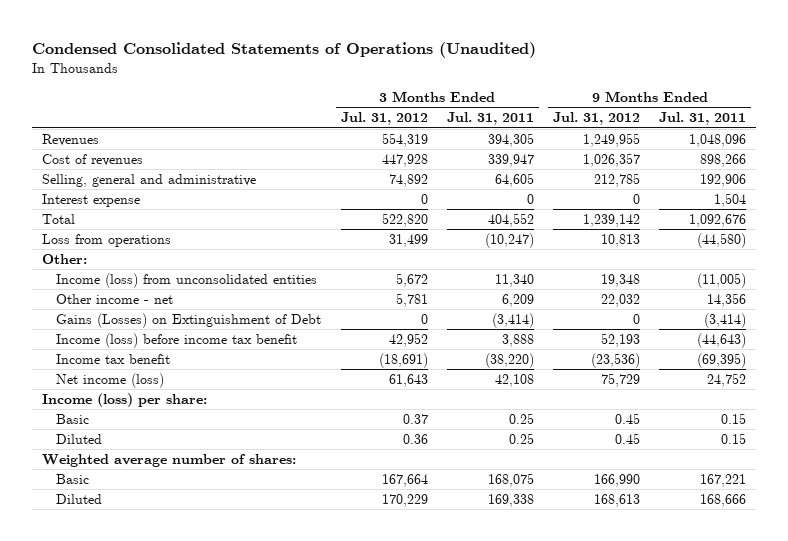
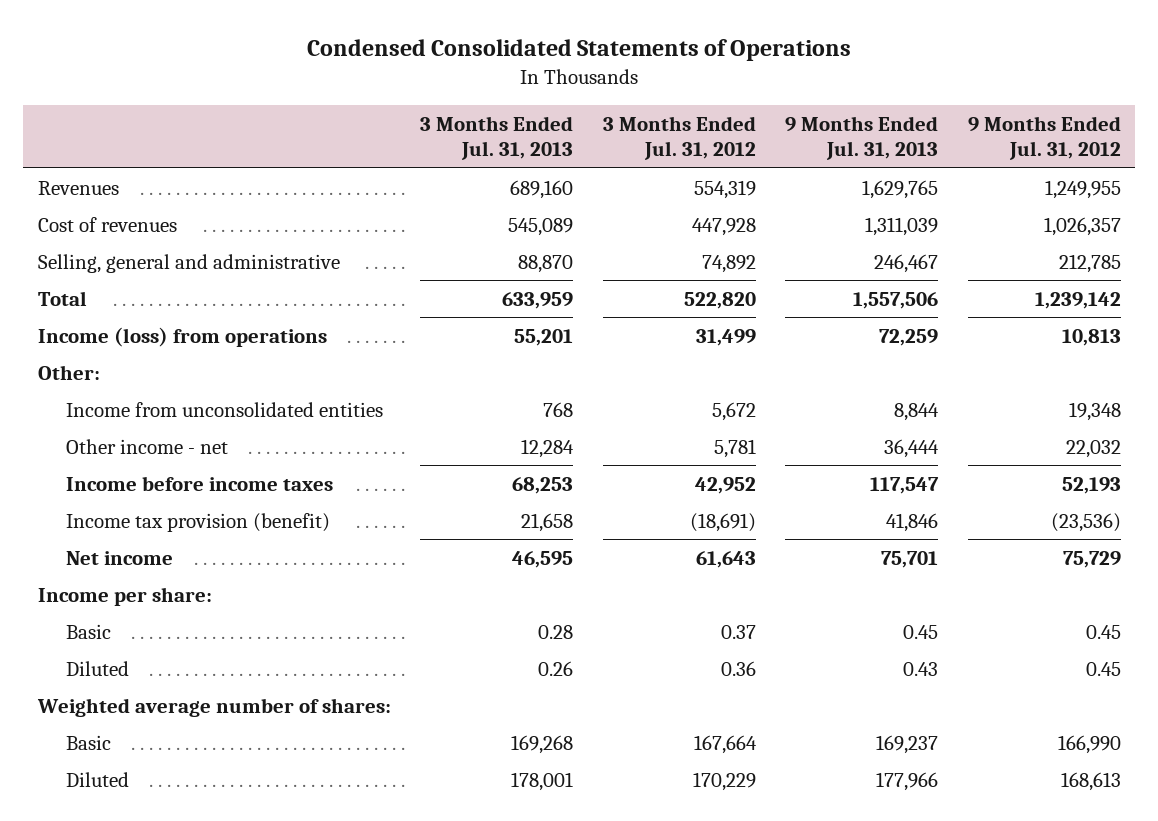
[32,41,537,58] Condensed Consolidated Statements of Operations (Unaudited) -> [307,38,852,61] Condensed Consolidated Statements of Operations
[446,112,534,126] Jul. 31, 2011 -> none
[659,112,747,126] Jul. 31, 2011 -> none
none -> [420,115,574,161] 3 Months Ended Jul. 31, 2013
none -> [785,115,939,161] 9 Months Ended Jul. 31, 2013
[41,194,140,208] Interest expense -> none
[41,234,171,248] Loss from operations -> [37,326,327,347] Income (loss) from operations
[56,273,318,289] Income (loss) from unconsolidated entities -> [66,401,384,417] Income from unconsolidated entities
[56,313,322,329] Gains (Losses) on Extinguishment of Debt -> none
[56,333,298,349] Income (loss) before income tax benefit -> [66,475,334,491] Income before income taxes
[56,354,171,365] Income tax benefit -> [66,512,331,532] Income tax provision (benefit)
[56,373,165,389] Net income (loss) -> [66,550,174,565] Net income
[41,393,207,408] Income (loss) per share: -> [37,586,212,606] Income per share:

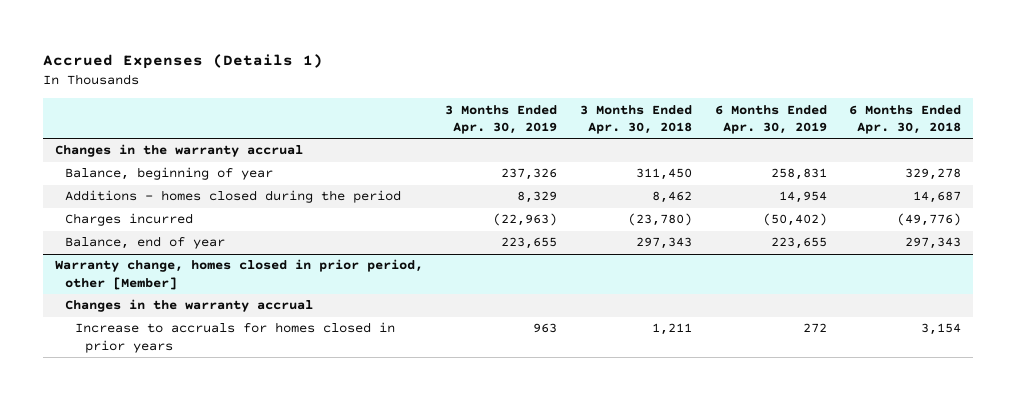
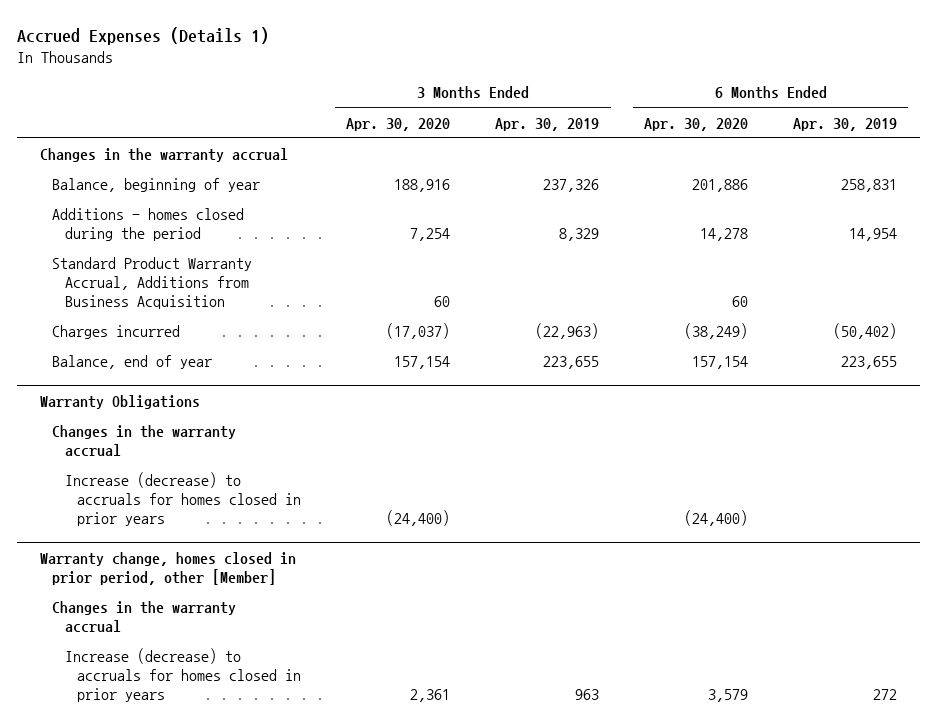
[579,104,692,135] 3 Months Ended Apr. 30, 2018 -> none
[849,104,962,135] 6 Months Ended Apr. 30, 2018 -> none
none -> [346,117,451,131] Apr. 30, 2020
none -> [644,117,749,131] Apr. 30, 2020
none -> [52,257,253,310] Standard Product Warranty Accrual, Additions from Business Acquisition
none -> [39,394,200,409] Warranty Obligations
none -> [52,425,237,458] Changes in the warranty accrual
none -> [64,472,302,527] Increase (decrease) to accruals for homes closed in prior years
[74,322,395,353] Increase to accruals for homes closed in prior years -> [64,648,302,703] Increase (decrease) to accruals for homes closed in prior years

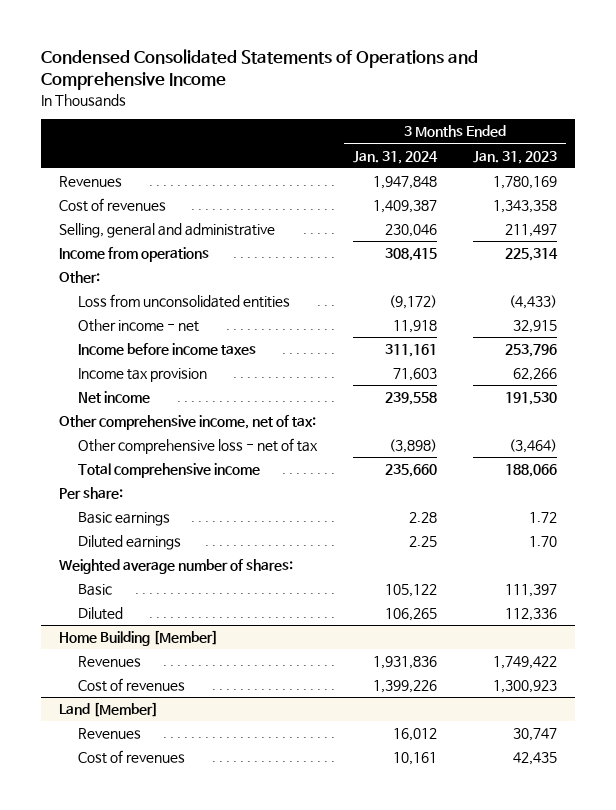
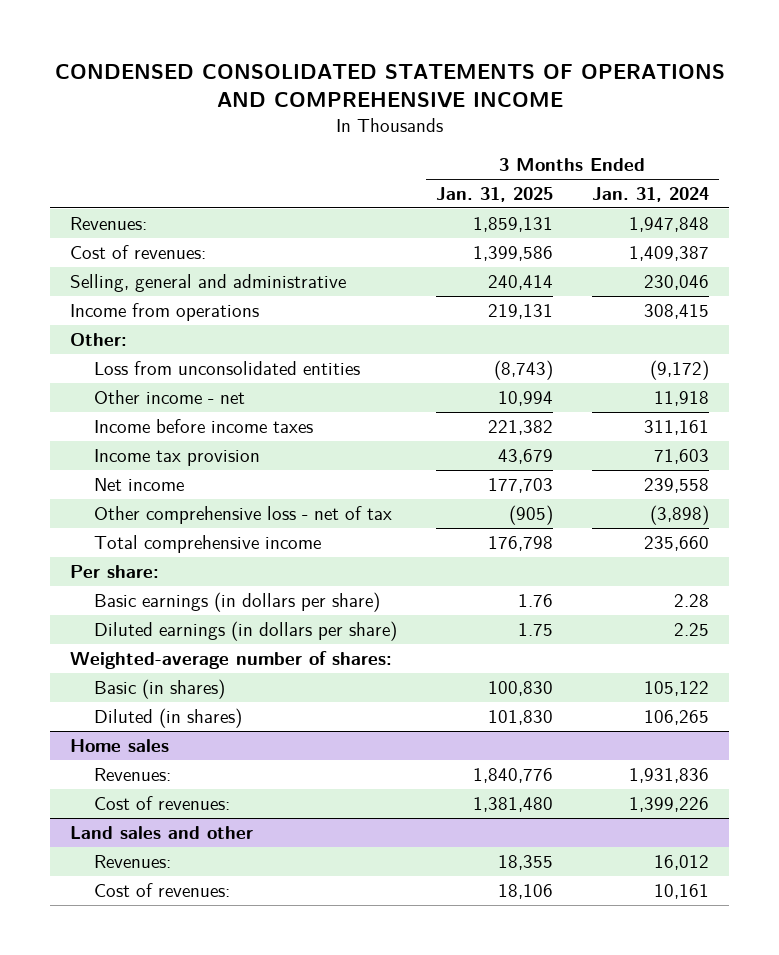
[41,49,479,91] Condensed Consolidated Statements of Operations and Comprehensive Income -> [54,63,725,109] CONDENSED CONSOLIDATED STATEMENTS OF OPERATIONS AND COMPREHENSIVE INCOME
[472,150,557,164] Jan. 31, 2023 -> none
none -> [435,186,553,202] Jan. 31, 2025
[59,176,123,188] Revenues -> [70,216,148,230] Revenues:
[59,198,167,213] Cost of revenues -> [70,244,207,259] Cost of revenues:
[59,415,317,431] Other comprehensive income, net of tax: -> none
[77,512,170,527] Basic earnings -> [93,591,380,612] Basic earnings (in dollars per share)
[77,535,181,551] Diluted earnings -> [93,620,397,641] Diluted earnings (in dollars per share)
[59,559,294,575] Weighted average number of shares: -> [70,650,393,669] Weighted-average number of shares:
[77,584,112,597] Basic -> [93,678,225,699] Basic (in shares)
[77,607,123,621] Diluted -> [93,707,242,728] Diluted (in shares)
[59,630,219,647] Home Building [Member] -> [70,738,170,752] Home sales
[77,656,141,668] Revenues -> [93,767,171,781] Revenues:
[77,678,185,693] Cost of revenues -> [93,795,230,810] Cost of revenues:
[59,702,159,718] Land [Member] -> [70,825,254,839] Land sales and other
[77,728,141,740] Revenues -> [93,854,171,868] Revenues:
[77,750,185,765] Cost of revenues -> [93,882,230,897] Cost of revenues:

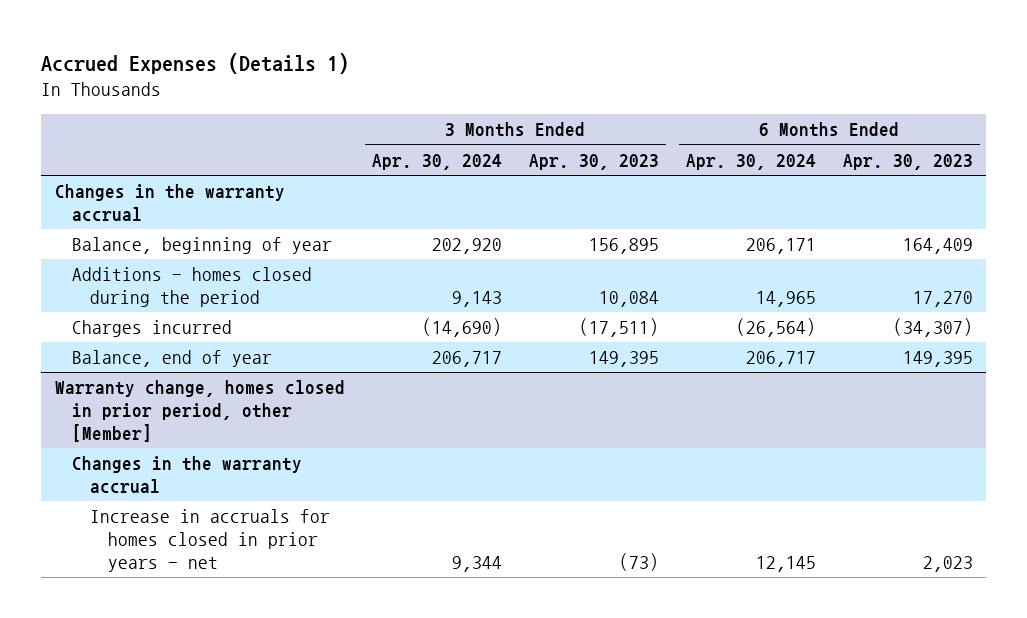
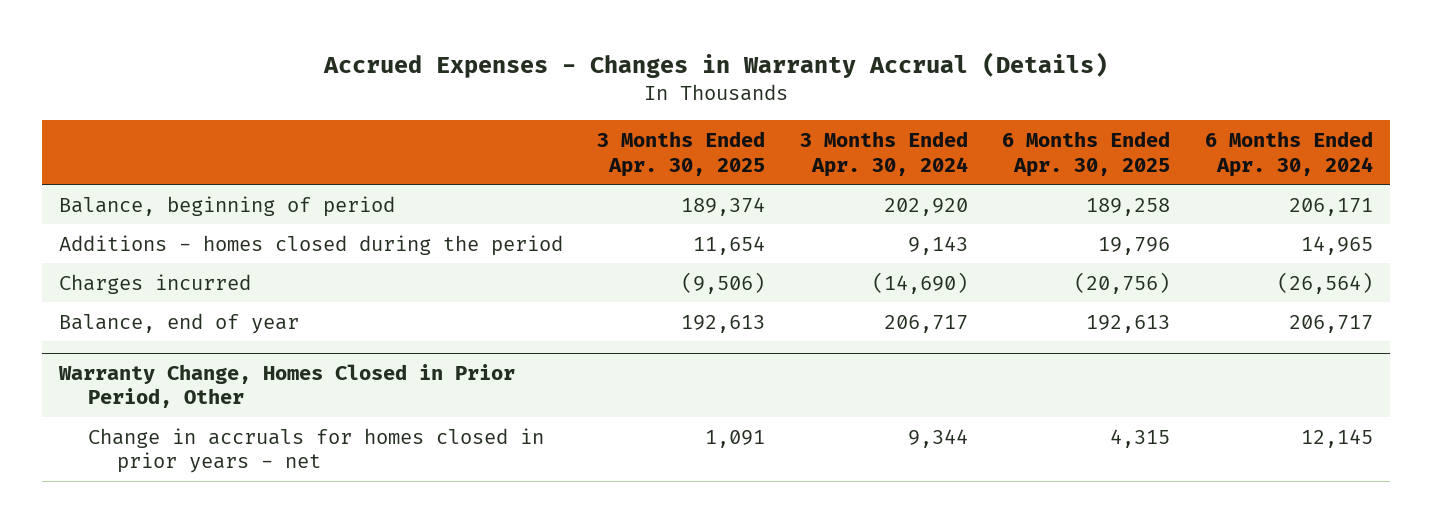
[41,53,350,75] Accrued Expenses (Details 1) -> [322,52,1108,79] Accrued Expenses - Changes in Warranty Accrual (Details)
[528,153,659,170] Apr. 30, 2023 -> none
[842,153,973,170] Apr. 30, 2023 -> none
none -> [597,131,766,177] 3 Months Ended Apr. 30, 2025
none -> [1002,131,1171,177] 6 Months Ended Apr. 30, 2025
[54,184,285,223] Changes in the warranty accrual -> none
[72,237,333,255] Balance, beginning of year -> [58,195,395,217] Balance, beginning of period
[72,456,303,495] Changes in the warranty accrual -> none
[54,380,345,443] Warranty change, homes closed in prior period, other [Member] -> [57,363,515,409] Warranty Change, Homes Closed in Prior Period, Other
[90,509,331,573] Increase in accruals for homes closed in prior years - net -> [88,427,545,474] Change in accruals for homes closed in prior years - net

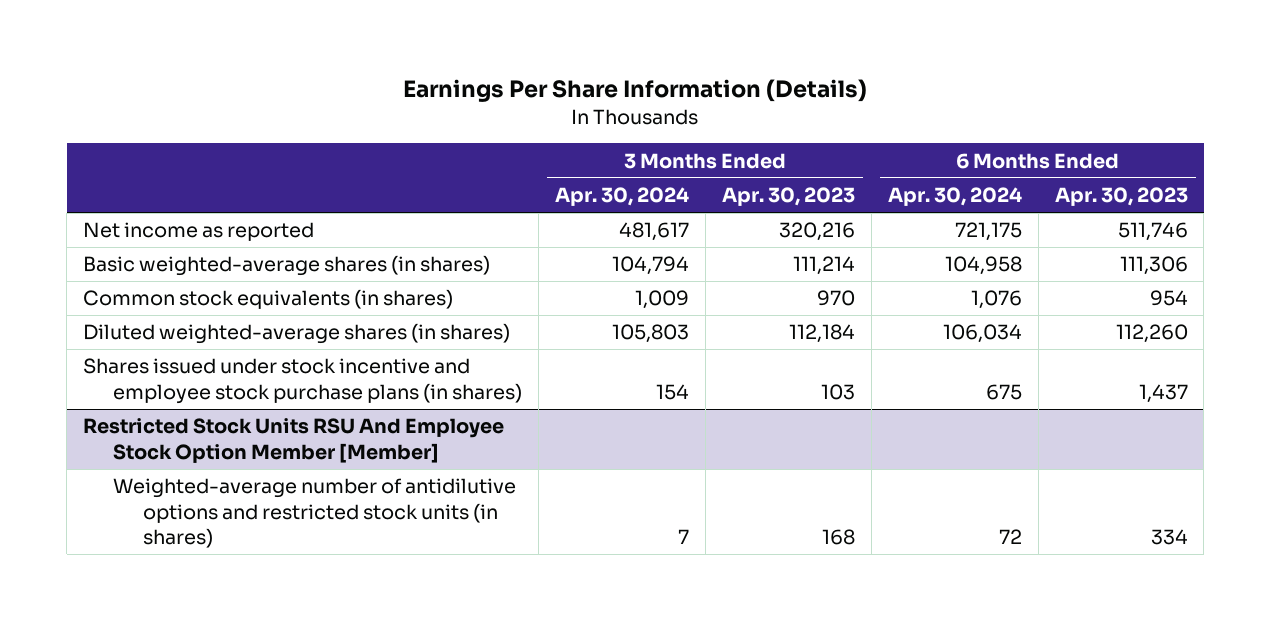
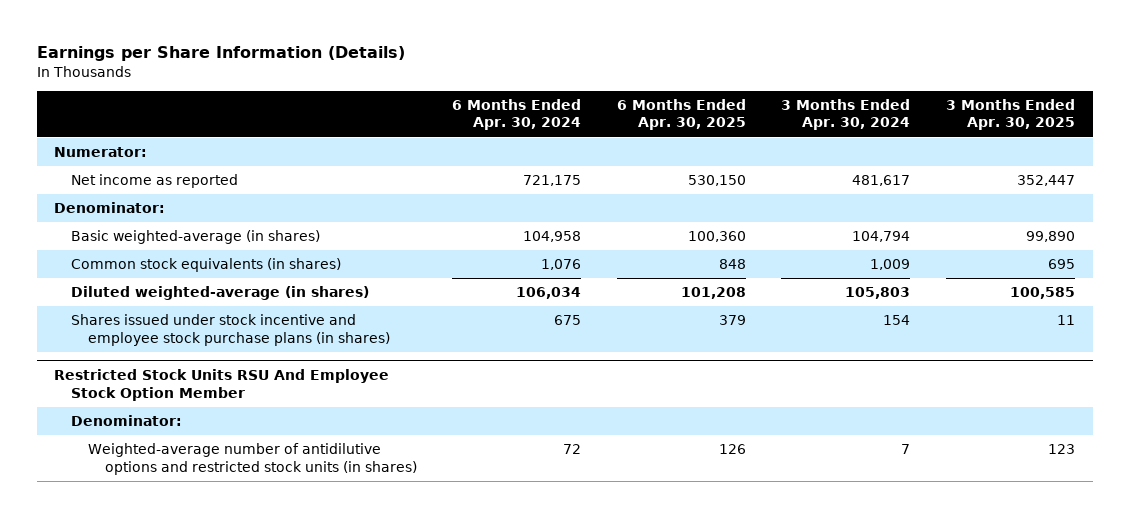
[403,79,868,103] Earnings Per Share Information (Details) -> [36,46,405,62] Earnings per Share Information (Details)
[721,187,855,207] Apr. 30, 2023 -> none
[1054,187,1188,207] Apr. 30, 2023 -> none
none -> [616,98,746,131] 6 Months Ended Apr. 30, 2025
none -> [945,98,1075,131] 3 Months Ended Apr. 30, 2025
none -> [54,147,148,158] Numerator:
none -> [54,202,166,214] Denominator:
[83,255,491,277] Basic weighted-average shares (in shares) -> [71,230,321,245] Basic weighted-average (in shares)
[83,323,511,345] Diluted weighted-average shares (in shares) -> [71,286,370,301] Diluted weighted-average (in shares)
[83,418,505,463] Restricted Stock Units RSU And Employee Stock Option Member [Member] -> [54,369,390,401] Restricted Stock Units RSU And Employee Stock Option Member
none -> [71,415,183,427] Denominator:

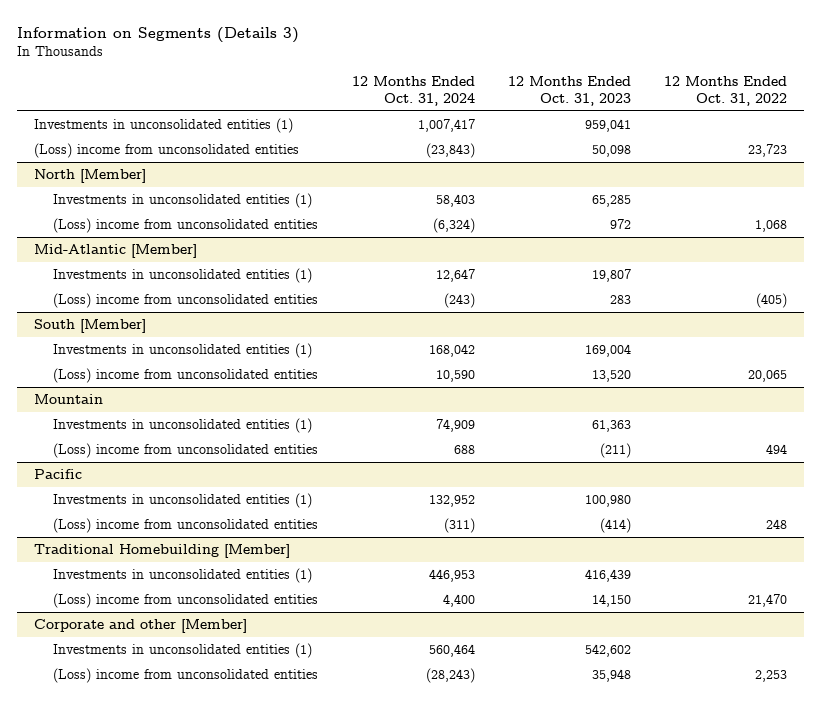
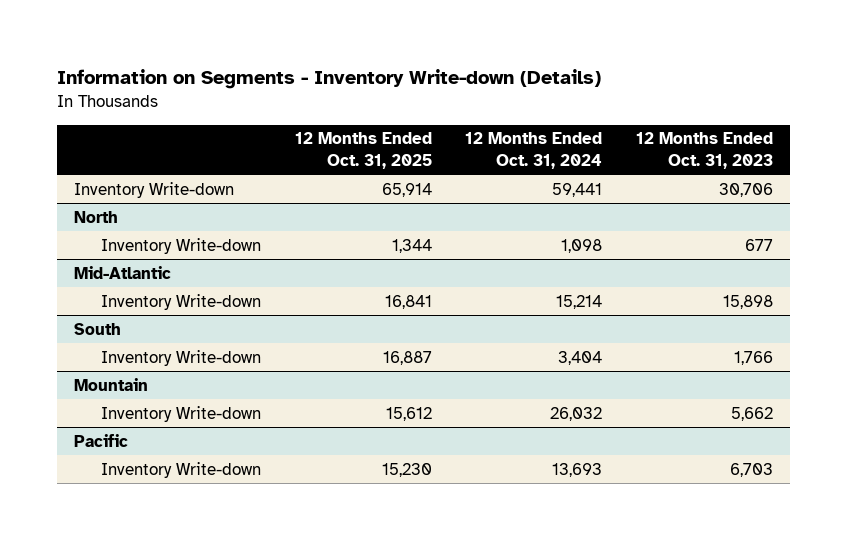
[17,26,300,43] Information on Segments (Details 3) -> [57,69,602,90] Information on Segments - Inventory Write-down (Details)
[663,75,787,106] 12 Months Ended Oct. 31, 2022 -> none
none -> [294,132,432,170] 12 Months Ended Oct. 31, 2025
[33,118,293,134] Investments in unconsolidated entities (1) -> none
[33,143,299,159] (Loss) income from unconsolidated entities -> none
[53,193,313,209] Investments in unconsolidated entities (1) -> none
[53,218,319,234] (Loss) income from unconsolidated entities -> none
[53,268,313,284] Investments in unconsolidated entities (1) -> none
[53,293,319,309] (Loss) income from unconsolidated entities -> none
[53,343,313,359] Investments in unconsolidated entities (1) -> none
[53,368,319,384] (Loss) income from unconsolidated entities -> none
none -> [74,181,235,198] Inventory Write-down
[33,169,146,184] North [Member] -> [74,210,119,223] North
none -> [101,237,262,254] Inventory Write-down
[33,244,197,259] Mid-Atlantic [Member] -> [74,265,172,279] Mid-Atlantic
none -> [101,293,262,310] Inventory Write-down
[33,319,146,334] South [Member] -> [74,322,122,335] South
none -> [101,349,262,366] Inventory Write-down
[53,418,313,434] Investments in unconsolidated entities (1) -> none
[53,443,319,459] (Loss) income from unconsolidated entities -> none
none -> [101,405,262,422] Inventory Write-down
[53,493,313,509] Investments in unconsolidated entities (1) -> none
[53,518,319,534] (Loss) income from unconsolidated entities -> none
[33,544,290,559] Traditional Homebuilding [Member] -> none
[53,568,313,584] Investments in unconsolidated entities (1) -> none
[53,593,319,609] (Loss) income from unconsolidated entities -> none
[33,619,247,634] Corporate and other [Member] -> none
[53,643,313,659] Investments in unconsolidated entities (1) -> none
[53,668,319,684] (Loss) income from unconsolidated entities -> none
none -> [101,461,262,478] Inventory Write-down

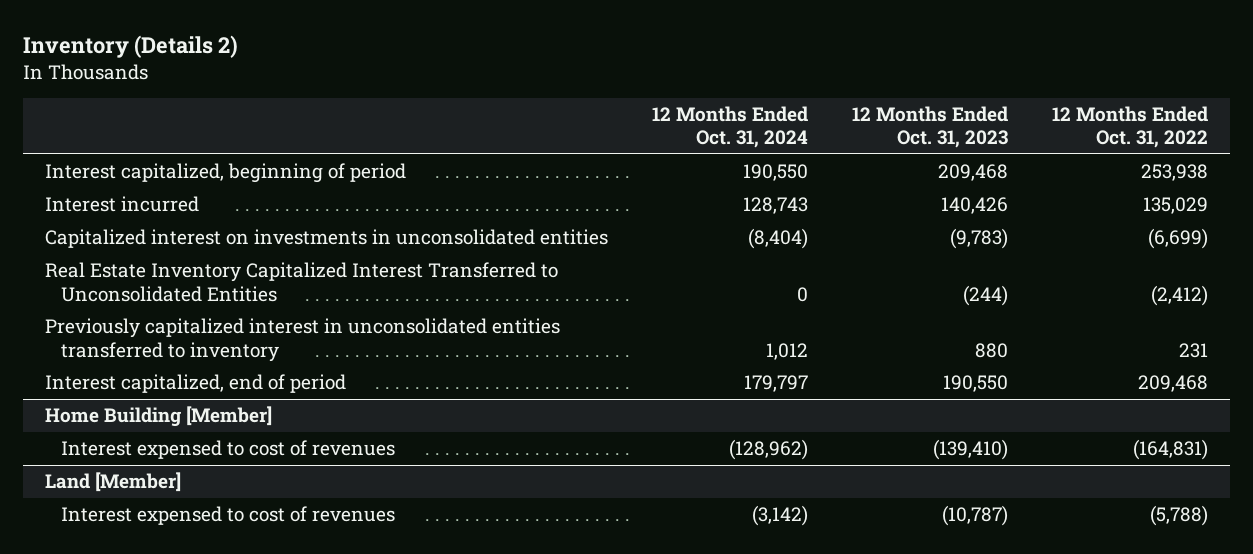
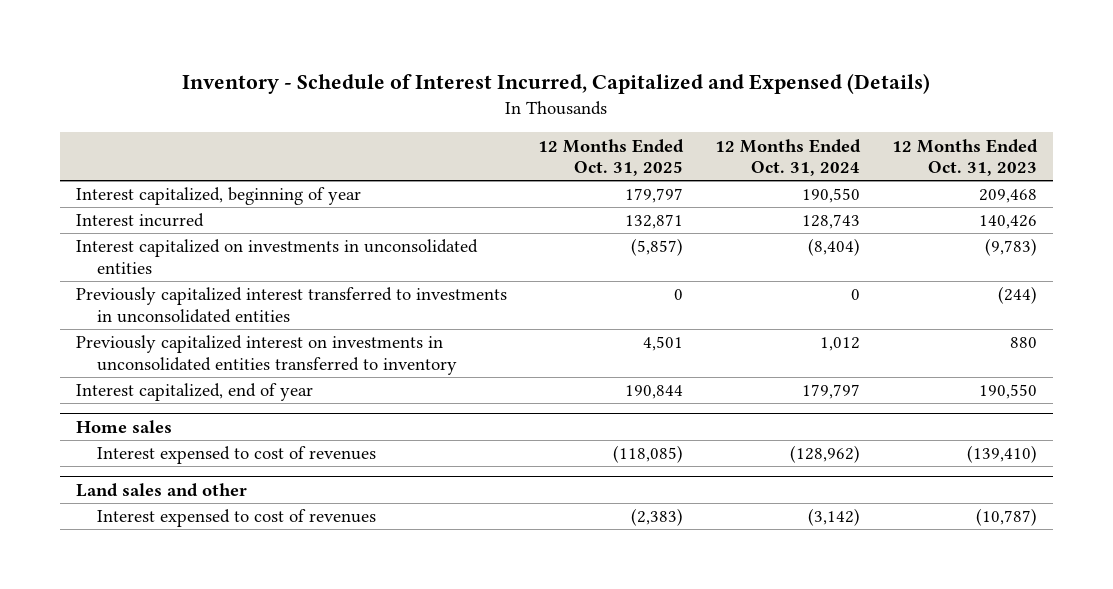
[23,34,239,58] Inventory (Details 2) -> [182,72,931,94] Inventory - Schedule of Interest Incurred, Capitalized and Expensed (Details)
[1051,105,1208,149] 12 Months Ended Oct. 31, 2022 -> none
none -> [538,138,685,177] 12 Months Ended Oct. 31, 2025
[45,163,407,184] Interest capitalized, beginning of period -> [75,187,361,206] Interest capitalized, beginning of year
[45,229,609,249] Capitalized interest on investments in unconsolidated entities -> [75,239,478,274] Interest capitalized on investments in unconsolidated entities
[45,262,559,302] Real Estate Inventory Capitalized Interest Transferred to Unconsolidated Entities -> [75,287,507,323] Previously capitalized interest transferred to investments in unconsolidated entities
[45,318,561,362] Previously capitalized interest in unconsolidated entities transferred to inventory -> [75,335,457,375] Previously capitalized interest on investments in unconsolidated entities transferred to inventory
[45,374,347,394] Interest capitalized, end of period -> [75,383,313,402] Interest capitalized, end of year
[45,406,273,428] Home Building [Member] -> [75,420,172,434] Home sales
[45,472,182,493] Land [Member] -> [75,483,247,498] Land sales and other

